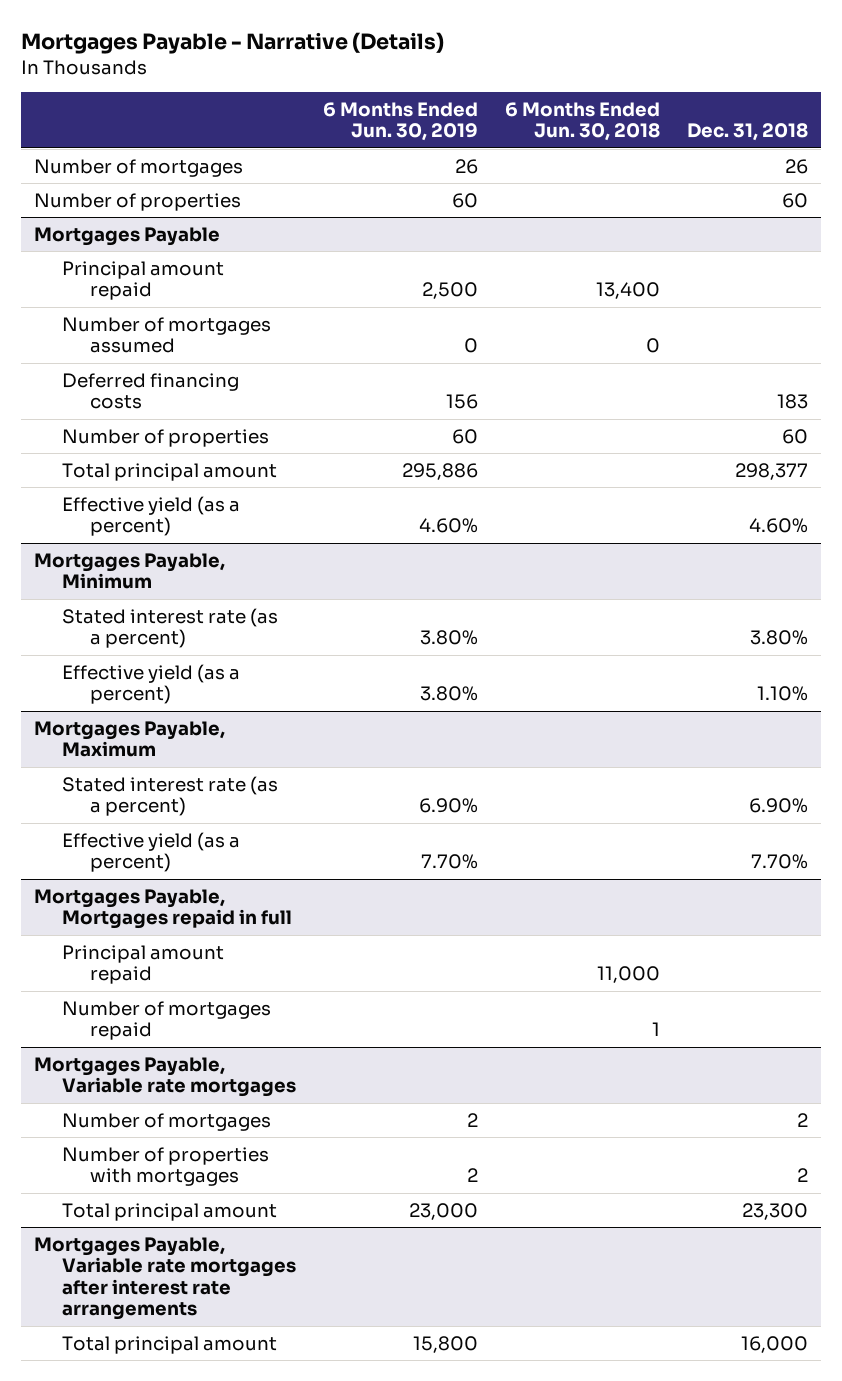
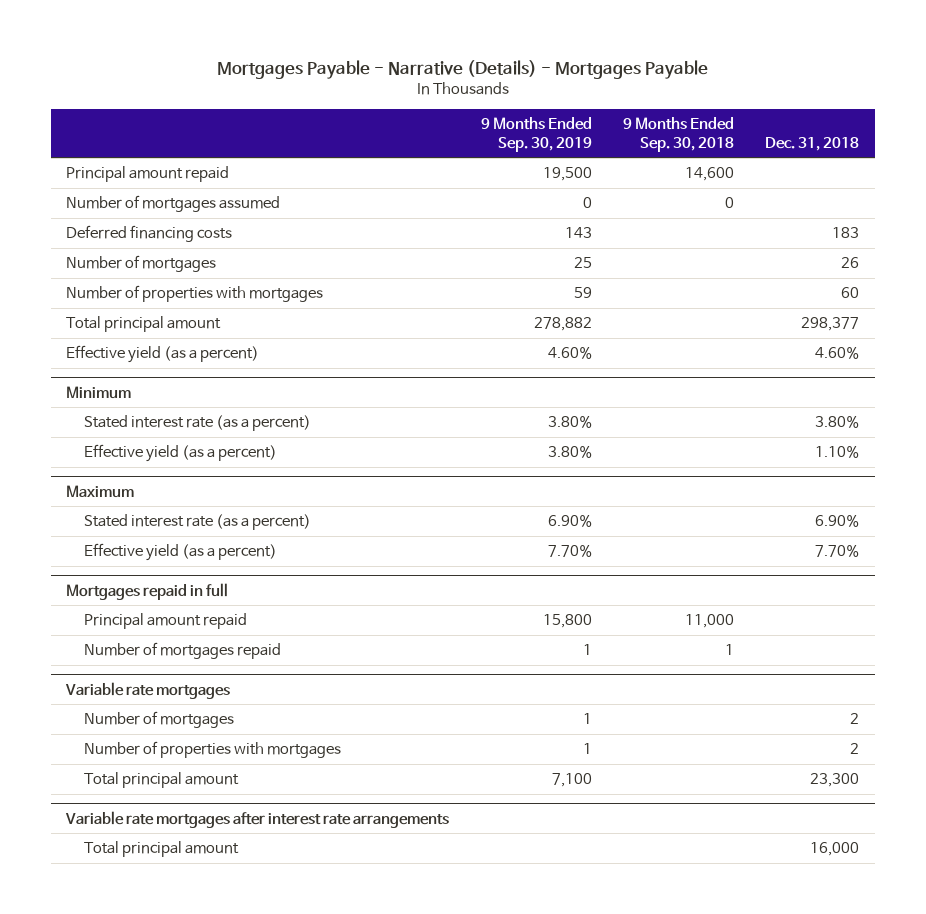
[20,32,444,55] Mortgages Payable - Narrative (Details) -> [216,59,708,79] Mortgages Payable - Narrative (Details) - Mortgages Payable
[322,101,478,142] 6 Months Ended Jun. 30, 2019 -> none
[504,101,660,142] 6 Months Ended Jun. 30, 2018 -> none
none -> [480,117,592,152] 9 Months Ended Sep. 30, 2019
none -> [623,117,735,152] 9 Months Ended Sep. 30, 2018
[34,192,242,211] Number of properties -> none
[34,226,221,246] Mortgages Payable -> none
[34,158,244,177] Number of mortgages -> [66,255,217,273] Number of mortgages
[61,428,269,447] Number of properties -> [66,285,324,303] Number of properties with mortgages
[34,552,226,590] Mortgages Payable, Minimum -> none
none -> [66,385,132,399] Minimum
[34,720,226,758] Mortgages Payable, Maximum -> none
none -> [66,484,135,498] Maximum
[34,888,292,930] Mortgages Payable, Mortgages repaid in full -> [66,582,229,600] Mortgages repaid in full
[34,1056,296,1098] Mortgages Payable, Variable rate mortgages -> [65,681,231,699] Variable rate mortgages
[34,1236,296,1321] Mortgages Payable, Variable rate mortgages after interest rate arrangements -> [65,810,450,828] Variable rate mortgages after interest rate arrangements

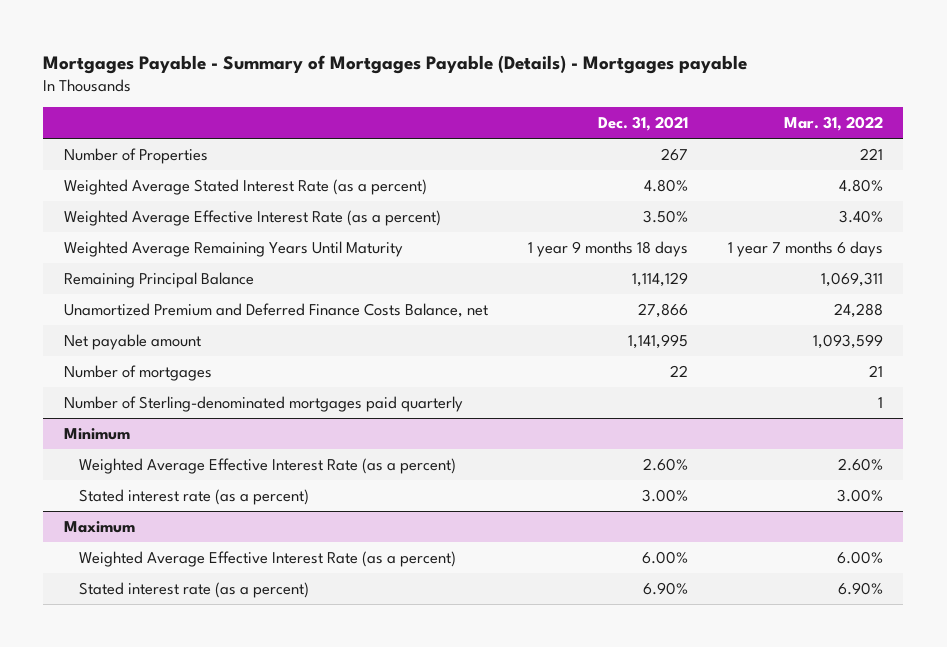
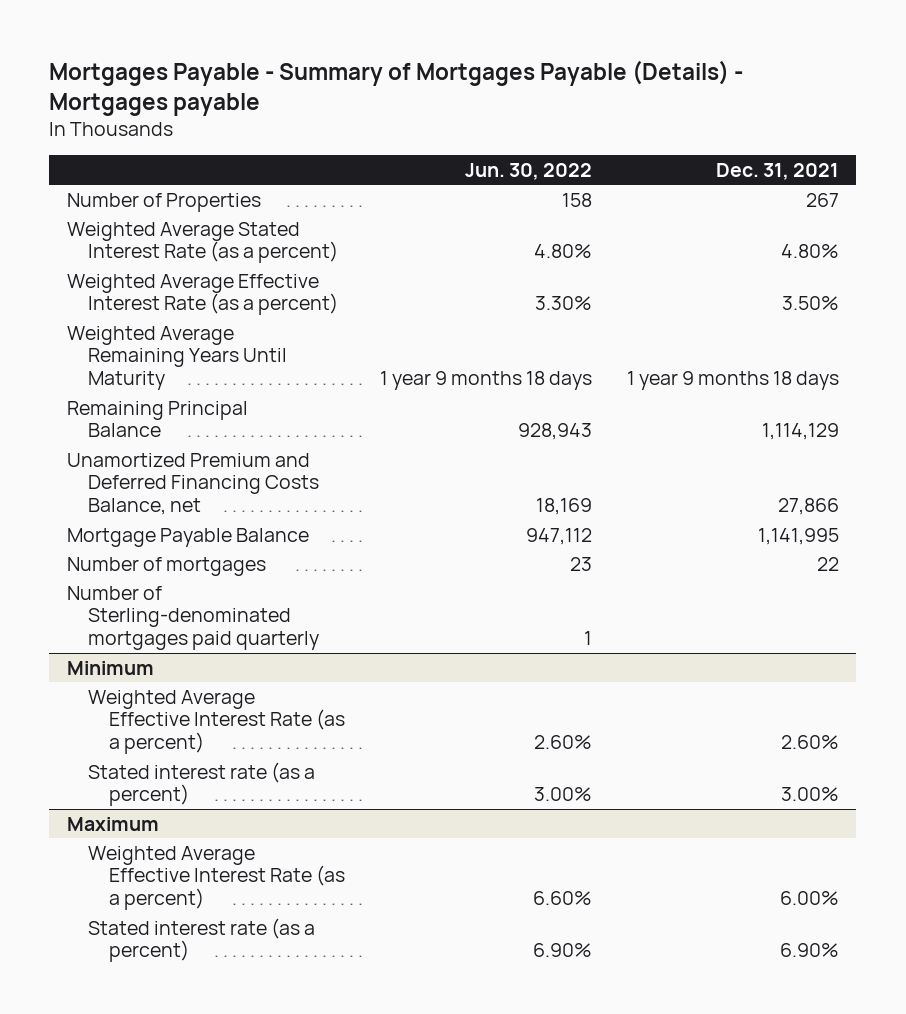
[784,116,884,132] Mar. 31, 2022 -> none
none -> [465,162,593,180] Jun. 30, 2022
[63,302,488,318] Unamortized Premium and Deferred Finance Costs Balance, net -> [66,452,320,516] Unamortized Premium and Deferred Financing Costs Balance, net
[63,333,201,350] Net payable amount -> [66,527,309,547] Mortgage Payable Balance

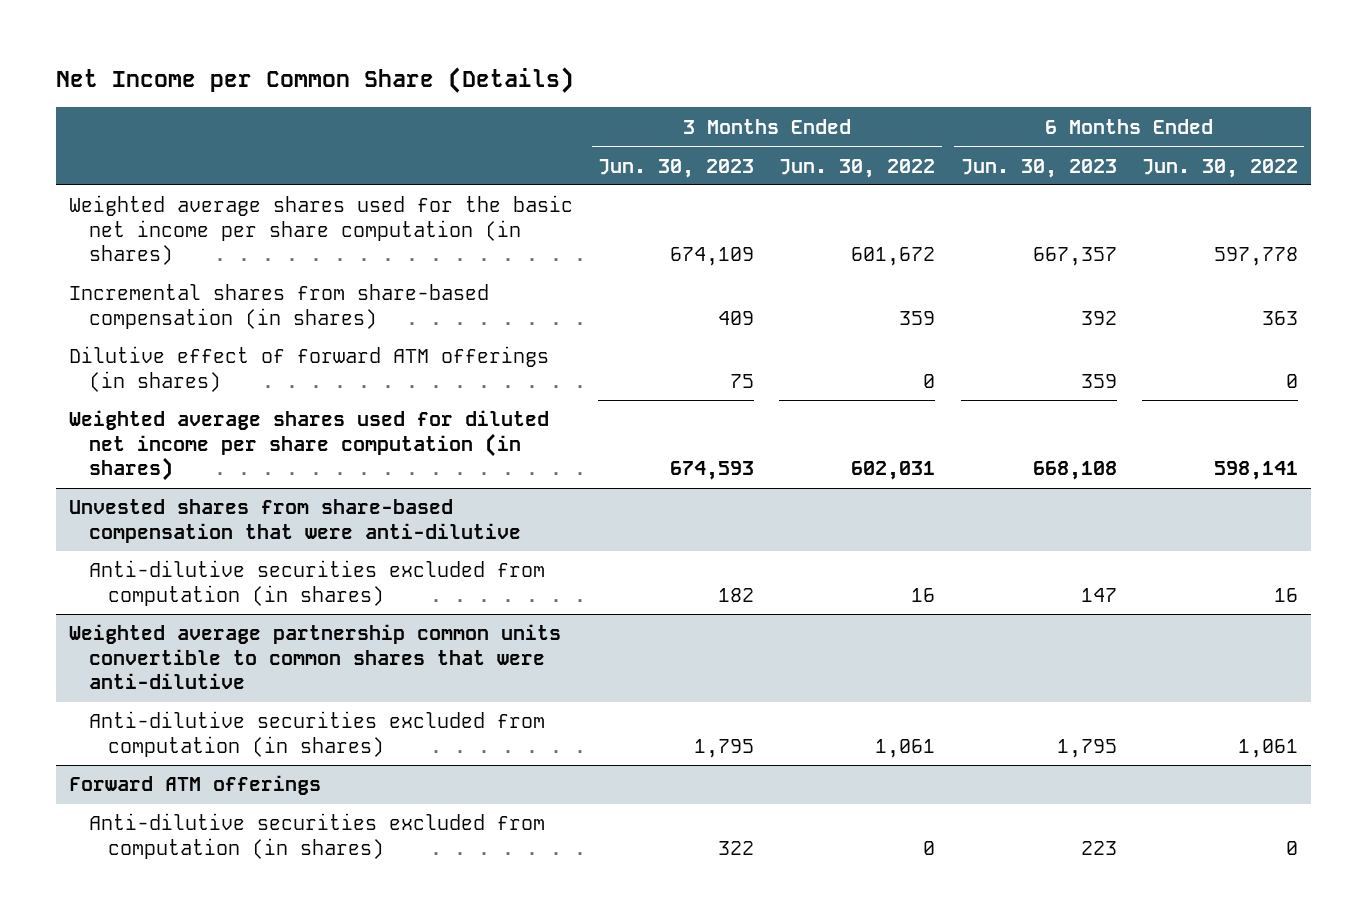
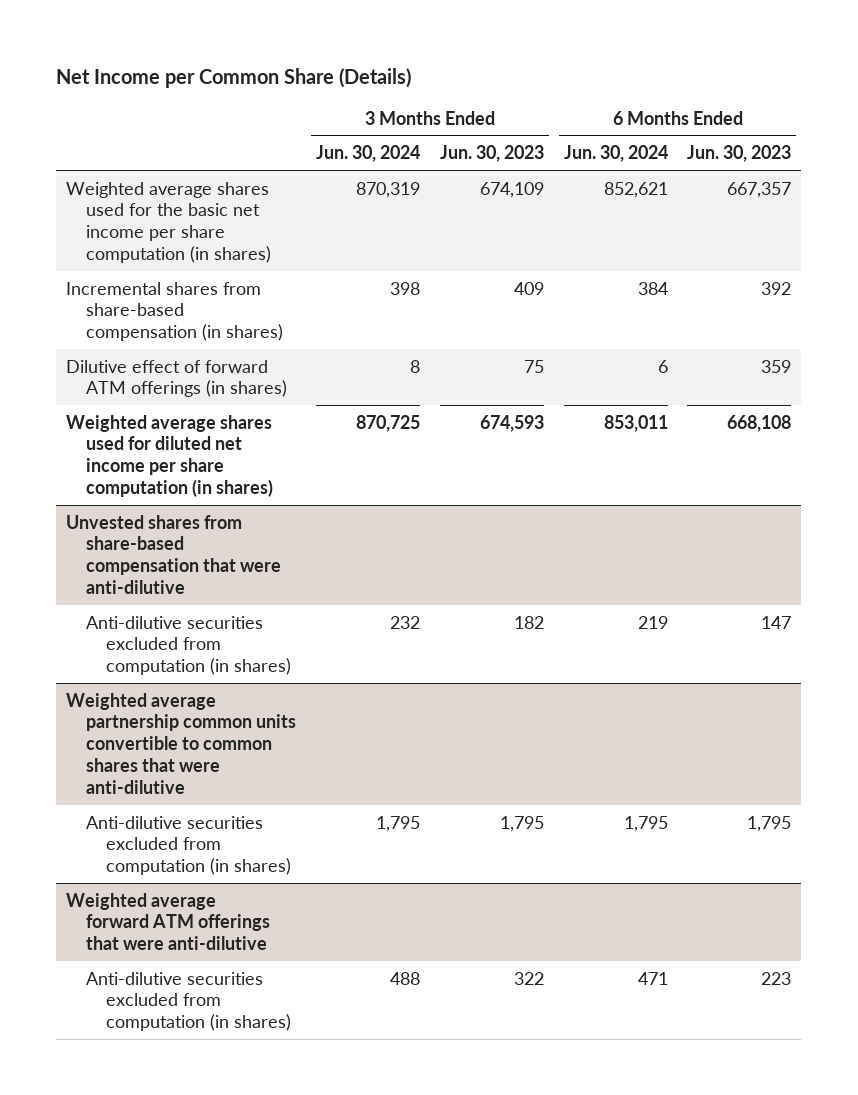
[779,158,936,178] Jun. 30, 2022 -> none
[1142,158,1299,178] Jun. 30, 2022 -> none
none -> [315,145,420,163] Jun. 30, 2024
none -> [563,145,668,163] Jun. 30, 2024
[68,775,321,796] Forward ATM offerings -> [66,892,271,951] Weighted average forward ATM offerings that were anti-dilutive

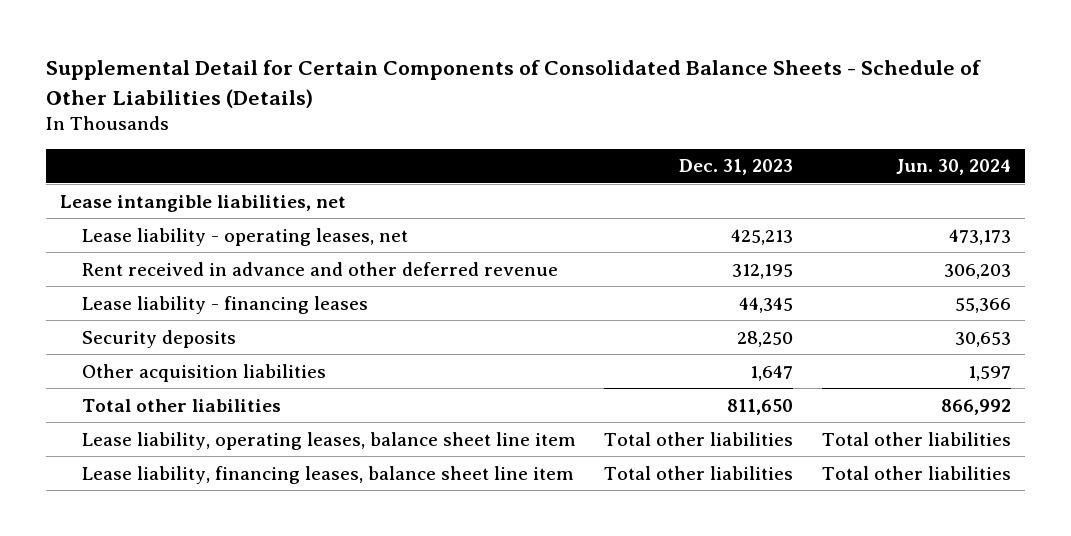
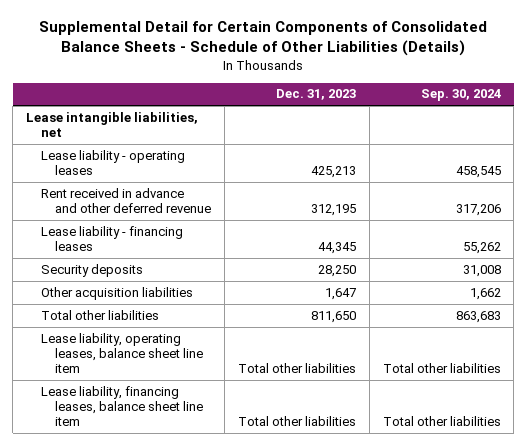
[895,159,1011,176] Jun. 30, 2024 -> none
none -> [420,89,501,102] Sep. 30, 2024
[82,227,409,246] Lease liability - operating leases, net -> [40,149,185,175] Lease liability - operating leases

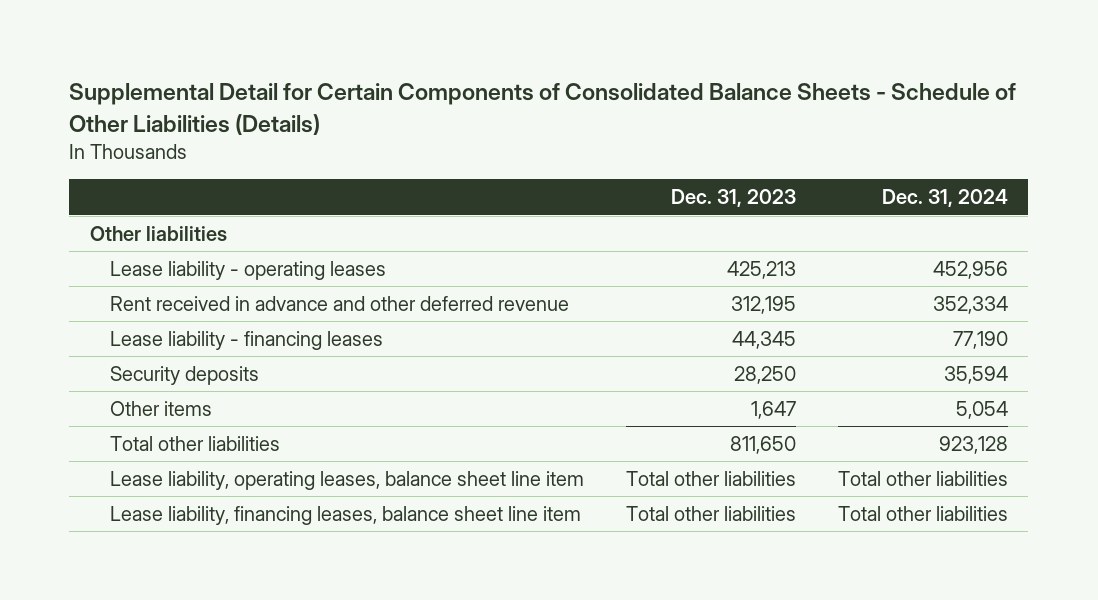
[420,89,501,102] Sep. 30, 2024 -> none
none -> [881,189,1008,208] Dec. 31, 2024
[25,111,198,137] Lease intangible liabilities, net -> [89,226,227,242] Other liabilities
[40,286,193,300] Other acquisition liabilities -> [110,401,213,417] Other items

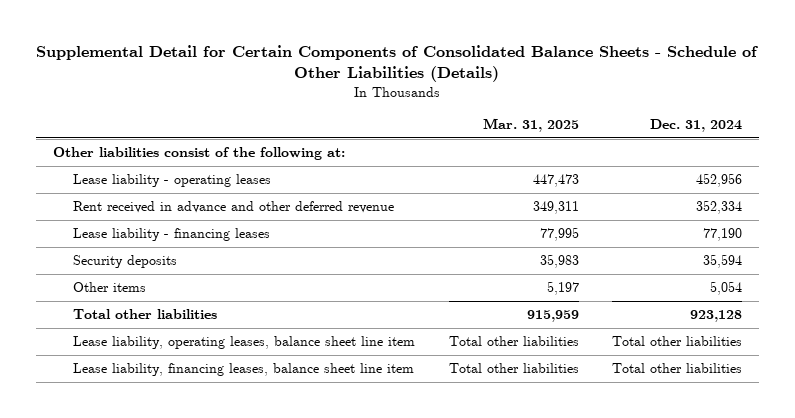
[670,189,796,208] Dec. 31, 2023 -> none
none -> [482,117,579,132] Mar. 31, 2025
[89,226,227,242] Other liabilities -> [52,147,345,161] Other liabilities consist of the following at:

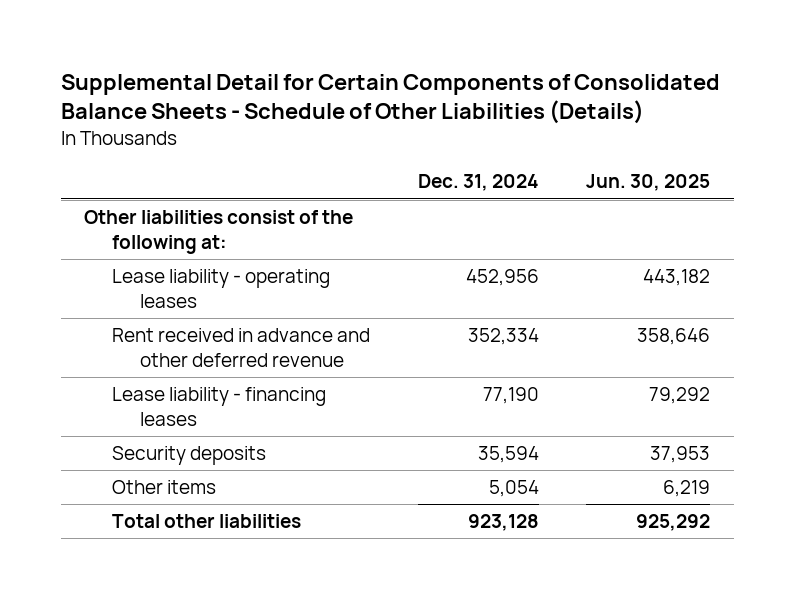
[482,117,579,132] Mar. 31, 2025 -> none
none -> [586,174,711,192] Jun. 30, 2025
[72,336,415,350] Lease liability, operating leases, balance sheet line item -> none
[72,363,414,377] Lease liability, financing leases, balance sheet line item -> none

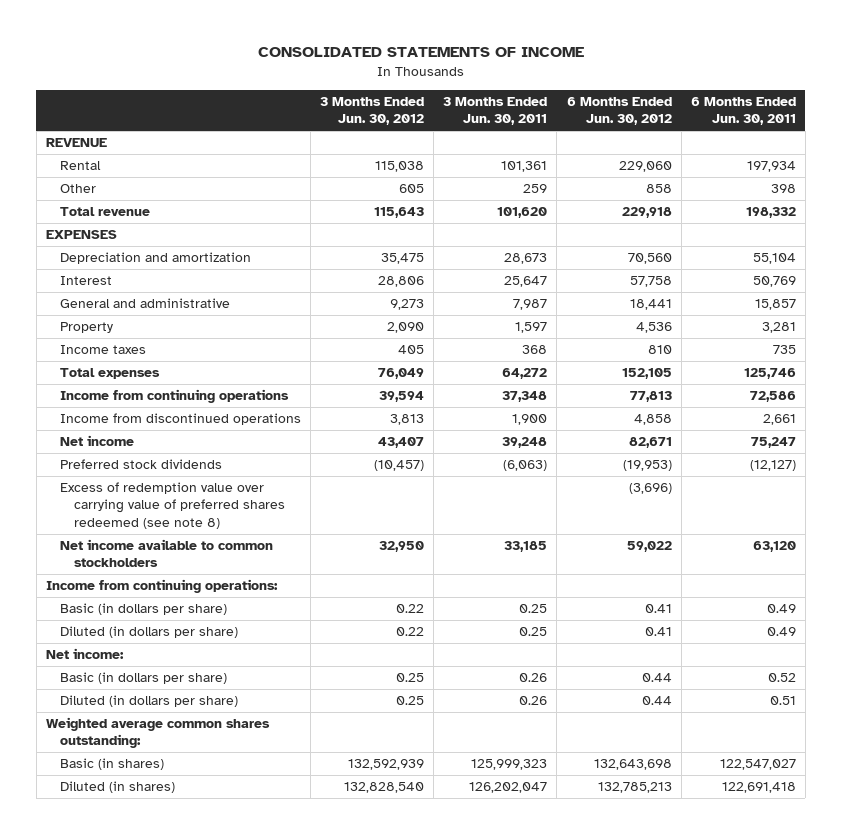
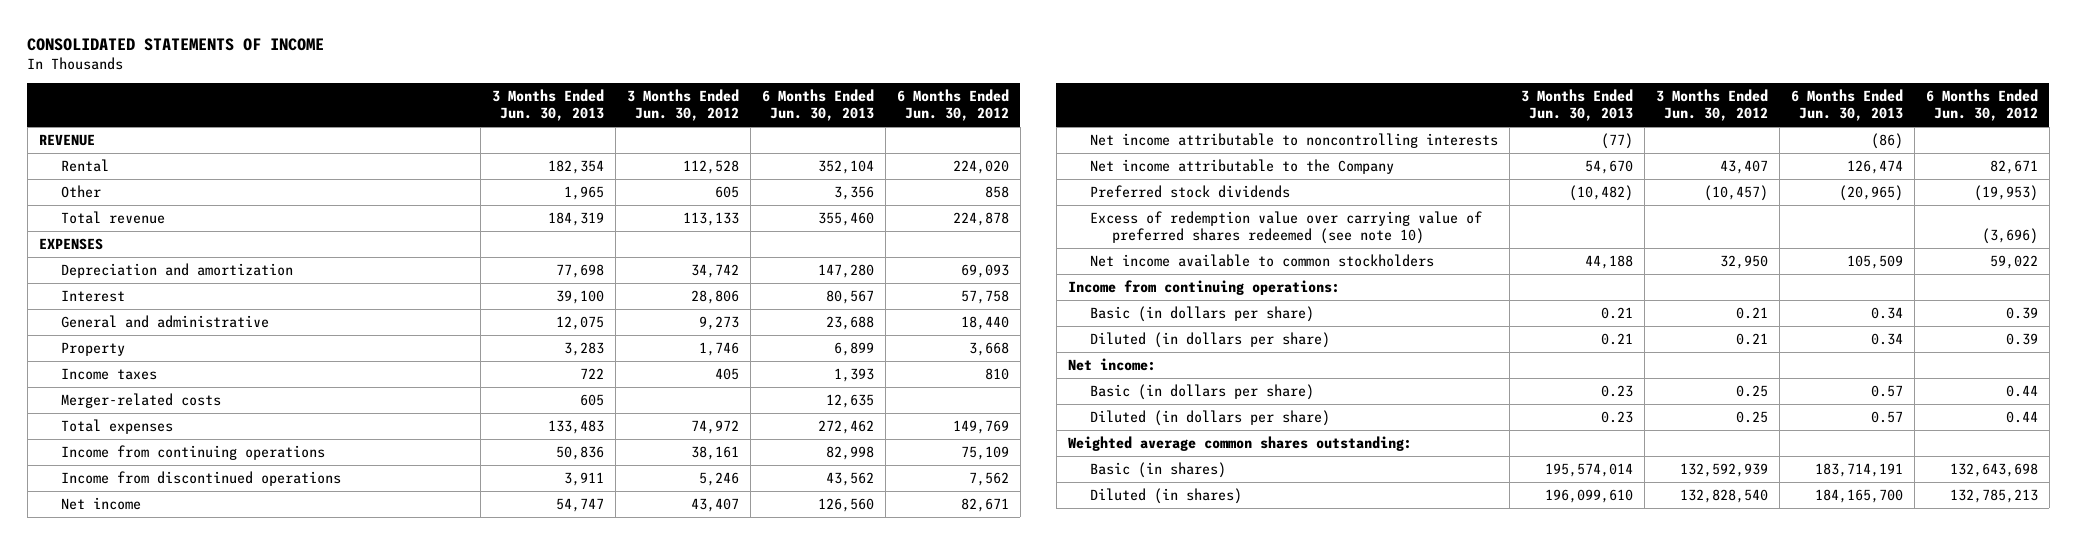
[443,96,548,126] 3 Months Ended Jun. 30, 2011 -> none
[690,96,796,126] 6 Months Ended Jun. 30, 2011 -> none
none -> [492,89,605,122] 3 Months Ended Jun. 30, 2013
none -> [761,89,874,122] 6 Months Ended Jun. 30, 2013
[375,161,425,173] 115,038 -> [683,160,740,175] 112,528
[618,161,672,173] 229,060 -> [952,160,1009,175] 224,020
[374,207,425,219] 115,643 -> [683,212,740,227] 113,133
[621,207,672,219] 229,918 -> [952,212,1009,227] 224,878
[381,253,425,265] 35,475 -> [691,264,740,279] 34,742
[627,253,672,265] 70,560 -> [960,264,1009,279] 69,093
[629,299,672,311] 18,441 -> [960,316,1009,331] 18,440
[387,322,425,334] 2,090 -> [699,342,740,357] 1,746
[635,322,672,334] 4,536 -> [968,342,1009,357] 3,668
none -> [61,393,222,409] Merger-related costs
[378,368,425,380] 76,049 -> [691,420,740,435] 74,972
[621,368,672,380] 152,105 -> [952,420,1009,435] 149,769
[379,391,425,403] 39,594 -> [691,446,740,461] 38,161
[629,391,672,403] 77,813 -> [960,446,1009,461] 75,109
[390,414,425,426] 3,813 -> [699,472,740,487] 5,246
[633,414,672,426] 4,858 -> [968,472,1009,487] 7,562
none -> [1089,133,1498,149] Net income attributable to noncontrolling interests
none -> [1089,159,1394,175] Net income attributable to the Company
[59,482,285,529] Excess of redemption value over carrying value of preferred shares redeemed (see note 8) -> [1089,211,1482,244] Excess of redemption value over carrying value of preferred shares redeemed (see note 10)
[396,604,425,614] 0.22 -> [1735,307,1768,320] 0.21
[644,604,672,614] 0.41 -> [2005,307,2038,320] 0.39
[396,627,425,637] 0.22 -> [1735,333,1768,346] 0.21
[644,627,672,637] 0.41 -> [2005,333,2038,346] 0.39

